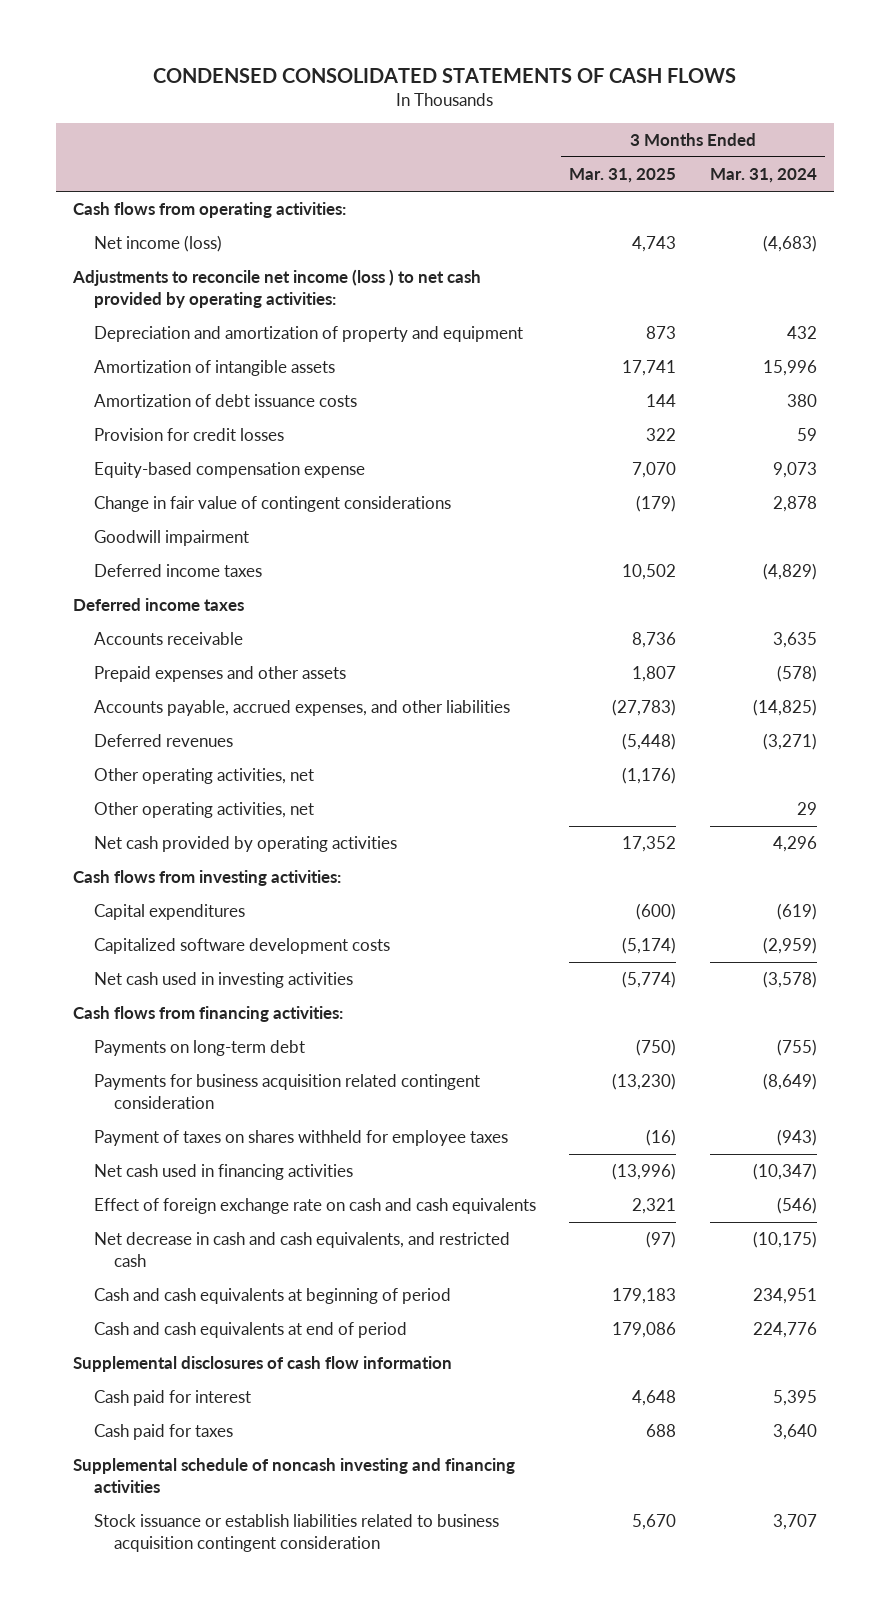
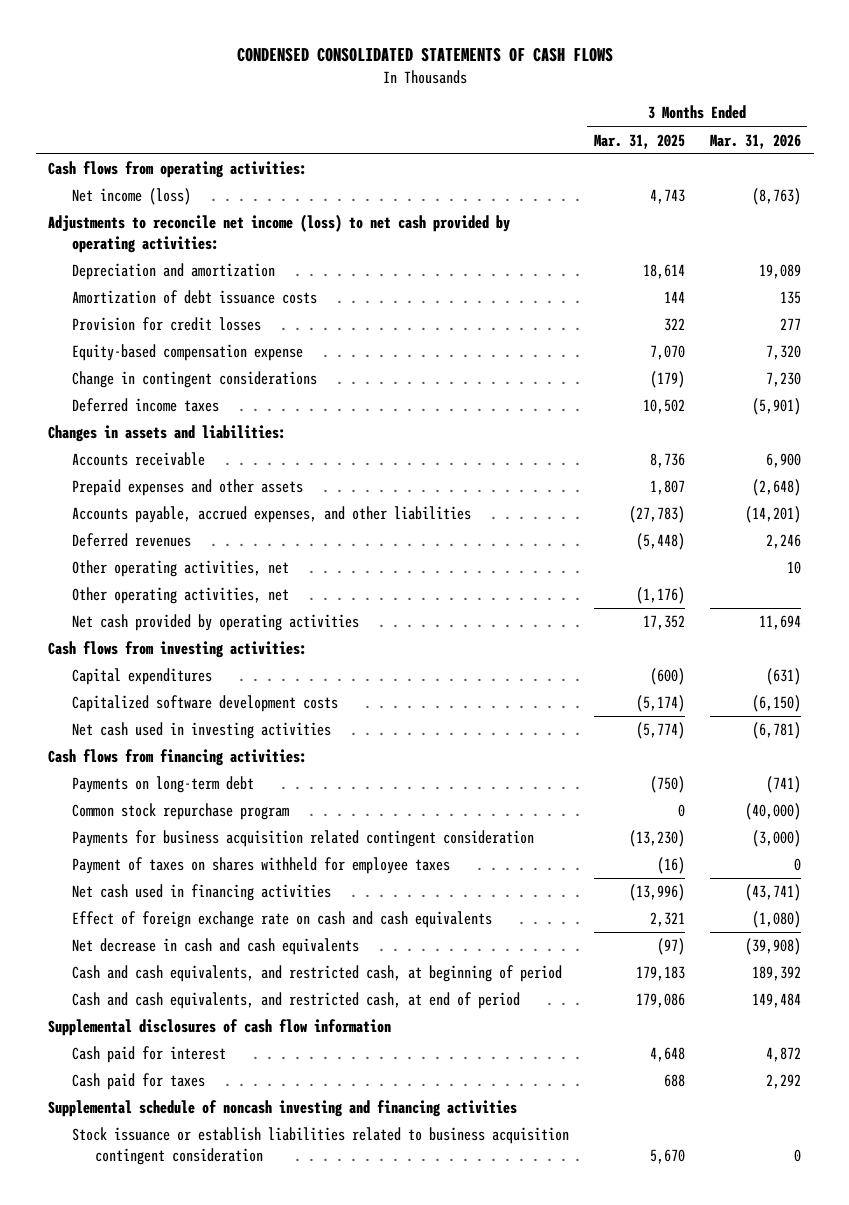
[710,168,818,184] Mar. 31, 2024 -> none
none -> [709,133,801,149] Mar. 31, 2026
[93,360,335,377] Amortization of intangible assets -> none
[72,269,482,308] Adjustments to reconcile net income (loss ) to net cash provided by operating activities: -> [48,214,511,254] Adjustments to reconcile net income (loss) to net cash provided by operating activities:
[93,326,523,343] Depreciation and amortization of property and equipment -> [71,263,275,281] Depreciation and amortization
[646,326,677,340] 873 -> [642,264,685,280] 18,614
[93,530,249,547] Goodwill impairment -> none
[93,496,451,513] Change in fair value of contingent considerations -> [71,371,317,389] Change in contingent considerations
[73,598,245,612] Deferred income taxes -> [48,425,287,443] Changes in assets and liabilities:
[93,768,314,785] Other operating activities, net -> [71,587,289,605] Other operating activities, net
none -> [71,803,289,821] Common stock repurchase program
[93,1232,510,1267] Net decrease in cash and cash equivalents, and restricted cash -> [71,938,359,956] Net decrease in cash and cash equivalents
[93,1288,451,1305] Cash and cash equivalents at beginning of period -> [71,965,562,983] Cash and cash equivalents, and restricted cash, at beginning of period
[93,1322,407,1339] Cash and cash equivalents at end of period -> [71,992,520,1010] Cash and cash equivalents, and restricted cash, at end of period

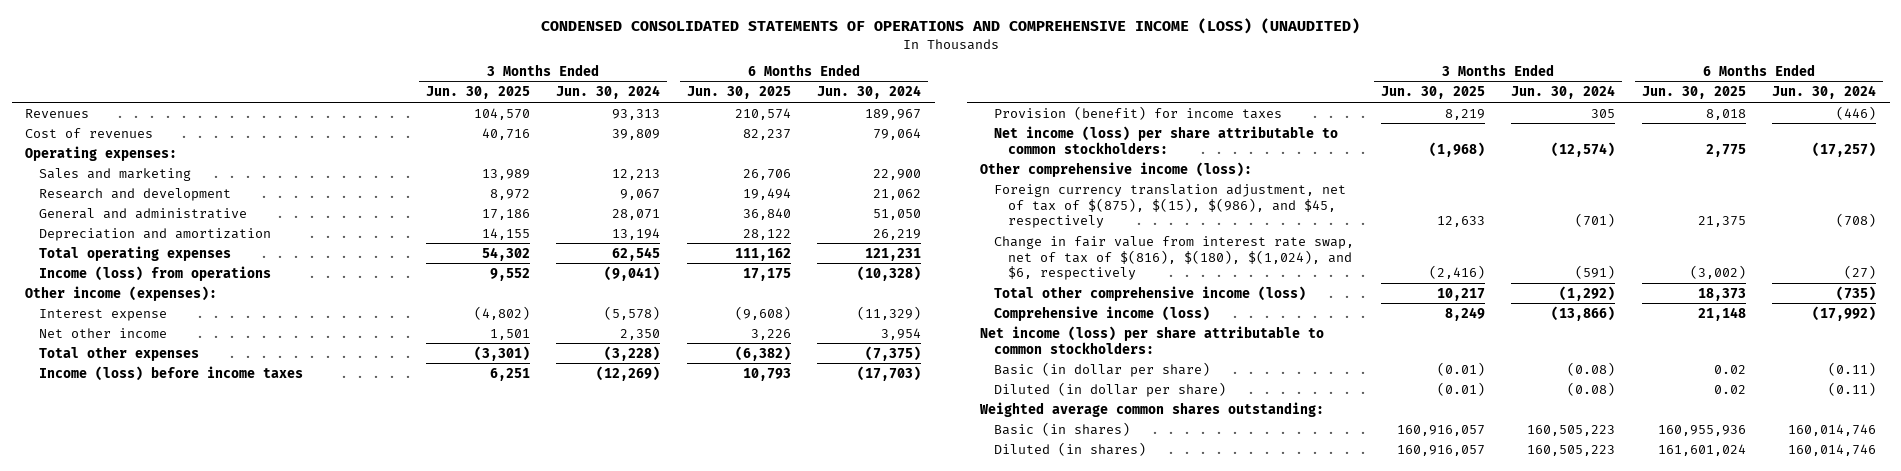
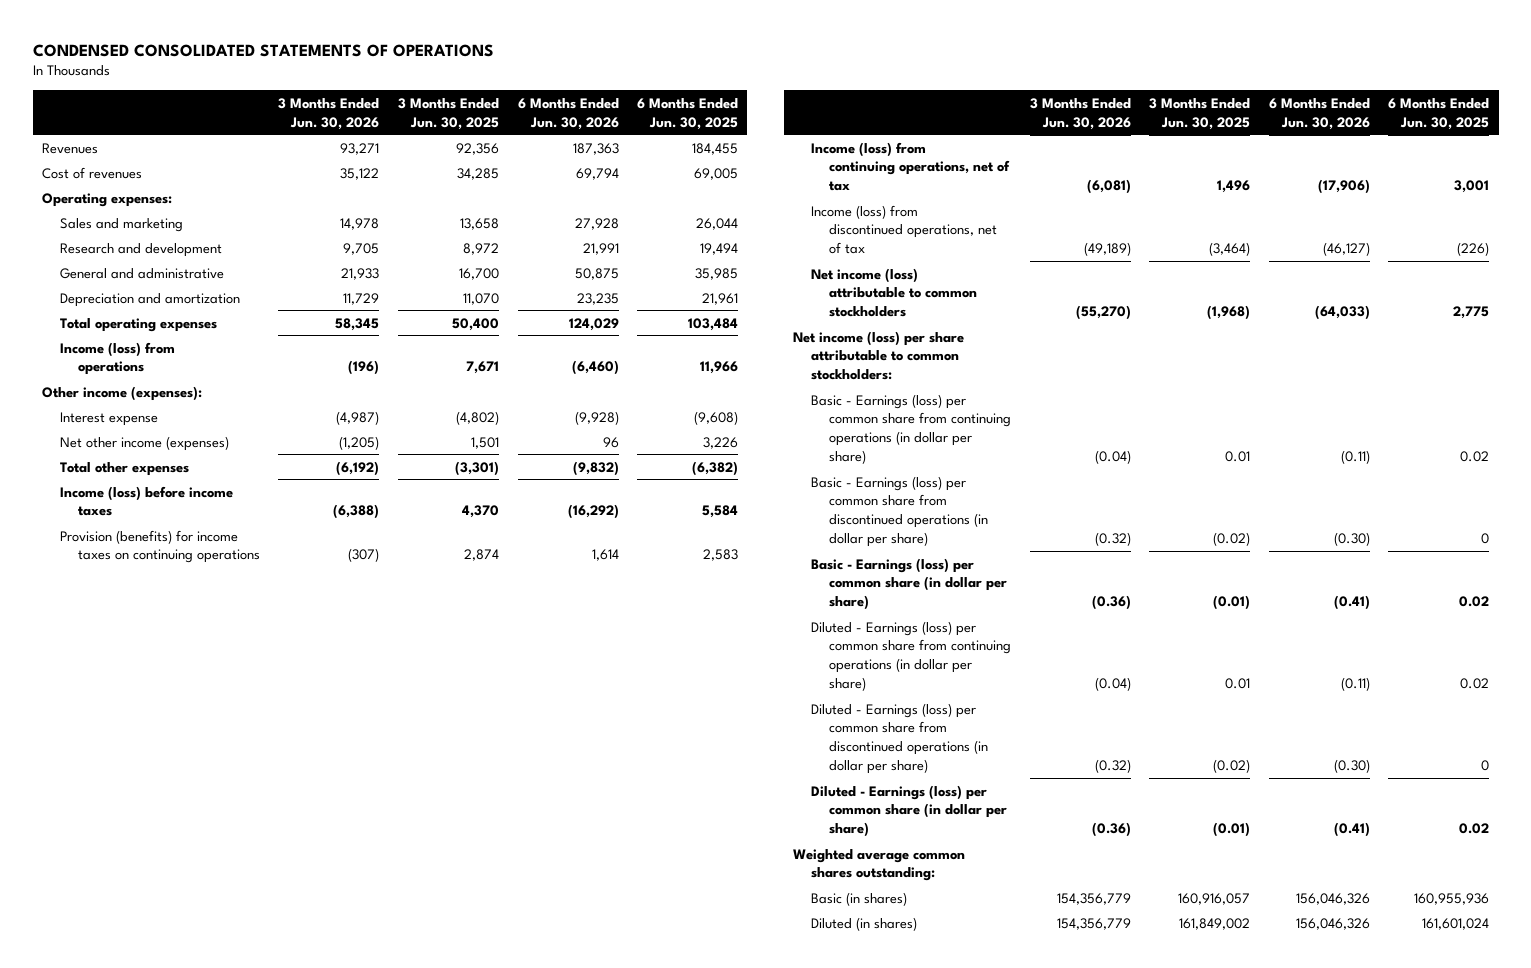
[540,18,1360,35] CONDENSED CONSOLIDATED STATEMENTS OF OPERATIONS AND COMPREHENSIVE INCOME (LOSS) (UNAUDITED) -> [32,43,494,57] CONDENSED CONSOLIDATED STATEMENTS OF OPERATIONS
[556,85,661,100] Jun. 30, 2024 -> none
[817,85,922,100] Jun. 30, 2024 -> none
none -> [278,97,380,130] 3 Months Ended Jun. 30, 2026
none -> [517,97,619,130] 6 Months Ended Jun. 30, 2026
[473,107,530,120] 104,570 -> [455,142,499,155] 92,356
[734,107,791,120] 210,574 -> [692,142,739,155] 184,455
[481,127,530,140] 40,716 -> [456,167,499,180] 34,285
[742,128,791,140] 82,237 -> [694,167,739,180] 69,005
[481,168,530,180] 13,989 -> [459,217,499,230] 13,658
[742,168,791,180] 26,706 -> [696,217,739,230] 26,044
[481,208,530,220] 17,186 -> [458,267,499,280] 16,700
[742,207,791,220] 36,840 -> [695,267,739,280] 35,985
[481,227,530,240] 14,155 -> [462,292,499,305] 11,070
[742,228,791,240] 28,122 -> [702,292,739,305] 21,961
[481,246,530,261] 54,302 -> [451,317,499,331] 50,400
[734,247,791,261] 111,162 -> [688,317,739,331] 103,484
[489,267,530,281] 9,552 -> [465,361,499,375] 7,671
[742,267,791,281] 17,175 -> [700,361,739,375] 11,966
[39,327,168,338] Net other income -> [59,435,229,451] Net other income (expenses)
[979,161,1252,177] Other comprehensive income (loss): -> none
[994,183,1347,229] Foreign currency translation adjustment, net of tax of $(875), $(15), $(986), and $45, respectively -> none
[994,235,1355,281] Change in fair value from interest rate swap, net of tax of $(816), $(180), $(1,024), and $6, respectively -> none
[994,285,1307,301] Total other comprehensive income (loss) -> none
[994,305,1211,321] Comprehensive income (loss) -> none
[489,367,530,381] 6,251 -> [461,505,499,519] 4,370
[742,367,791,381] 10,793 -> [702,505,739,519] 5,584
[994,105,1283,120] Provision (benefit) for income taxes -> [59,529,260,564] Provision (benefits) for income taxes on continuing operations
[1444,108,1485,120] 8,219 -> [463,549,499,562] 2,874
[1705,108,1746,120] 8,018 -> [703,549,739,562] 2,583
none -> [811,141,1011,192] Income (loss) from continuing operations, net of tax
none -> [811,204,998,255] Income (loss) from discontinued operations, net of tax
[994,125,1339,154] Net income (loss) per share attributable to common stockholders: -> [811,267,978,318] Net income (loss) attributable to common stockholders
none -> [811,393,1012,465] Basic - Earnings (loss) per common share from continuing operations (in dollar per share)
none -> [811,475,989,548] Basic - Earnings (loss) per common share from discontinued operations (in dollar per share)
[994,361,1211,377] Basic (in dollar per share) -> [811,557,1008,611] Basic - Earnings (loss) per common share (in dollar per share)
none -> [811,620,1012,692] Diluted - Earnings (loss) per common share from continuing operations (in dollar per share)
none -> [811,702,989,775] Diluted - Earnings (loss) per common share from discontinued operations (in dollar per share)
[994,381,1227,397] Diluted (in dollar per share) -> [811,784,1008,838] Diluted - Earnings (loss) per common share (in dollar per share)
[1396,444,1485,456] 160,916,057 -> [1179,917,1251,930] 161,849,002

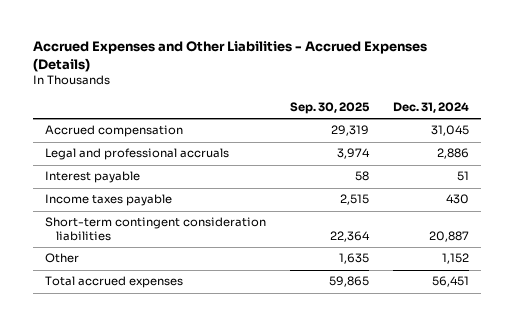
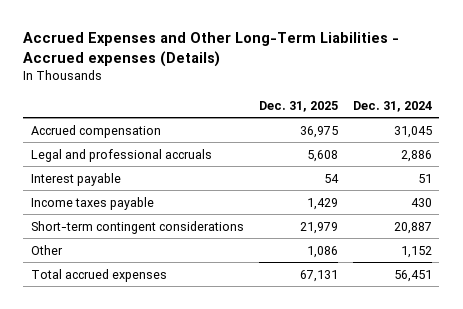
[33,41,428,72] Accrued Expenses and Other Liabilities - Accrued Expenses (Details) -> [23,32,400,68] Accrued Expenses and Other Long-Term Liabilities - Accrued expenses (Details)
[289,102,370,115] Sep. 30, 2025 -> none
none -> [258,100,338,112] Dec. 31, 2025
[45,217,267,241] Short-term contingent consideration liabilities -> [30,220,244,234] Short-term contingent considerations

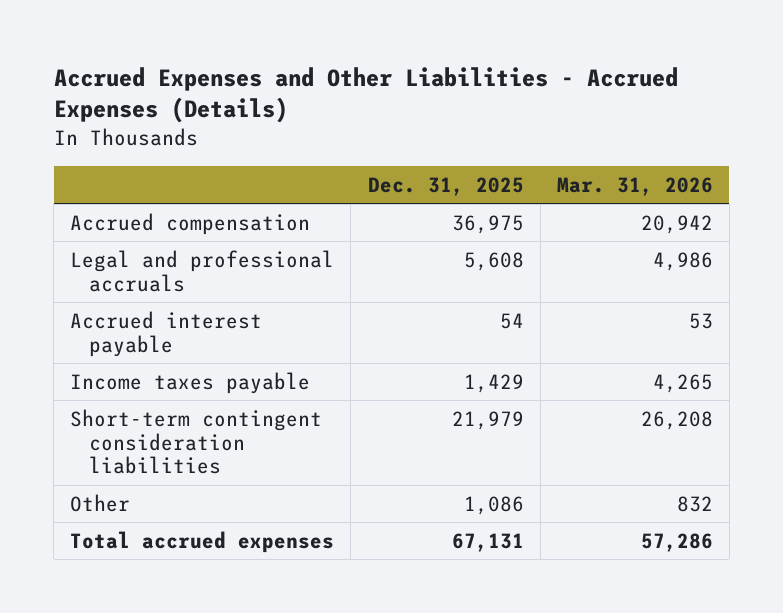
[23,32,400,68] Accrued Expenses and Other Long-Term Liabilities - Accrued expenses (Details) -> [53,66,678,124] Accrued Expenses and Other Liabilities - Accrued Expenses (Details)
[352,100,432,112] Dec. 31, 2024 -> none
none -> [556,176,713,196] Mar. 31, 2026
[30,172,121,186] Interest payable -> [70,310,263,357] Accrued interest payable
[30,220,244,234] Short-term contingent considerations -> [70,408,323,475] Short-term contingent consideration liabilities

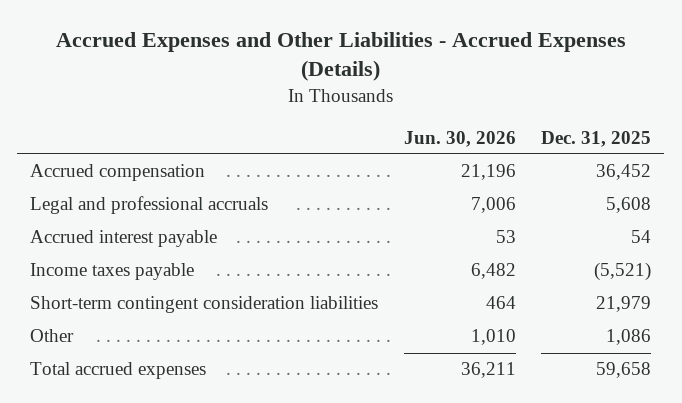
[556,176,713,196] Mar. 31, 2026 -> none
none -> [403,130,516,147] Jun. 30, 2026
[451,214,524,234] 36,975 -> [596,164,652,181] 36,452
[463,373,524,393] 1,429 -> [594,262,652,282] (5,521)
[451,532,524,552] 67,131 -> [596,362,652,379] 59,658

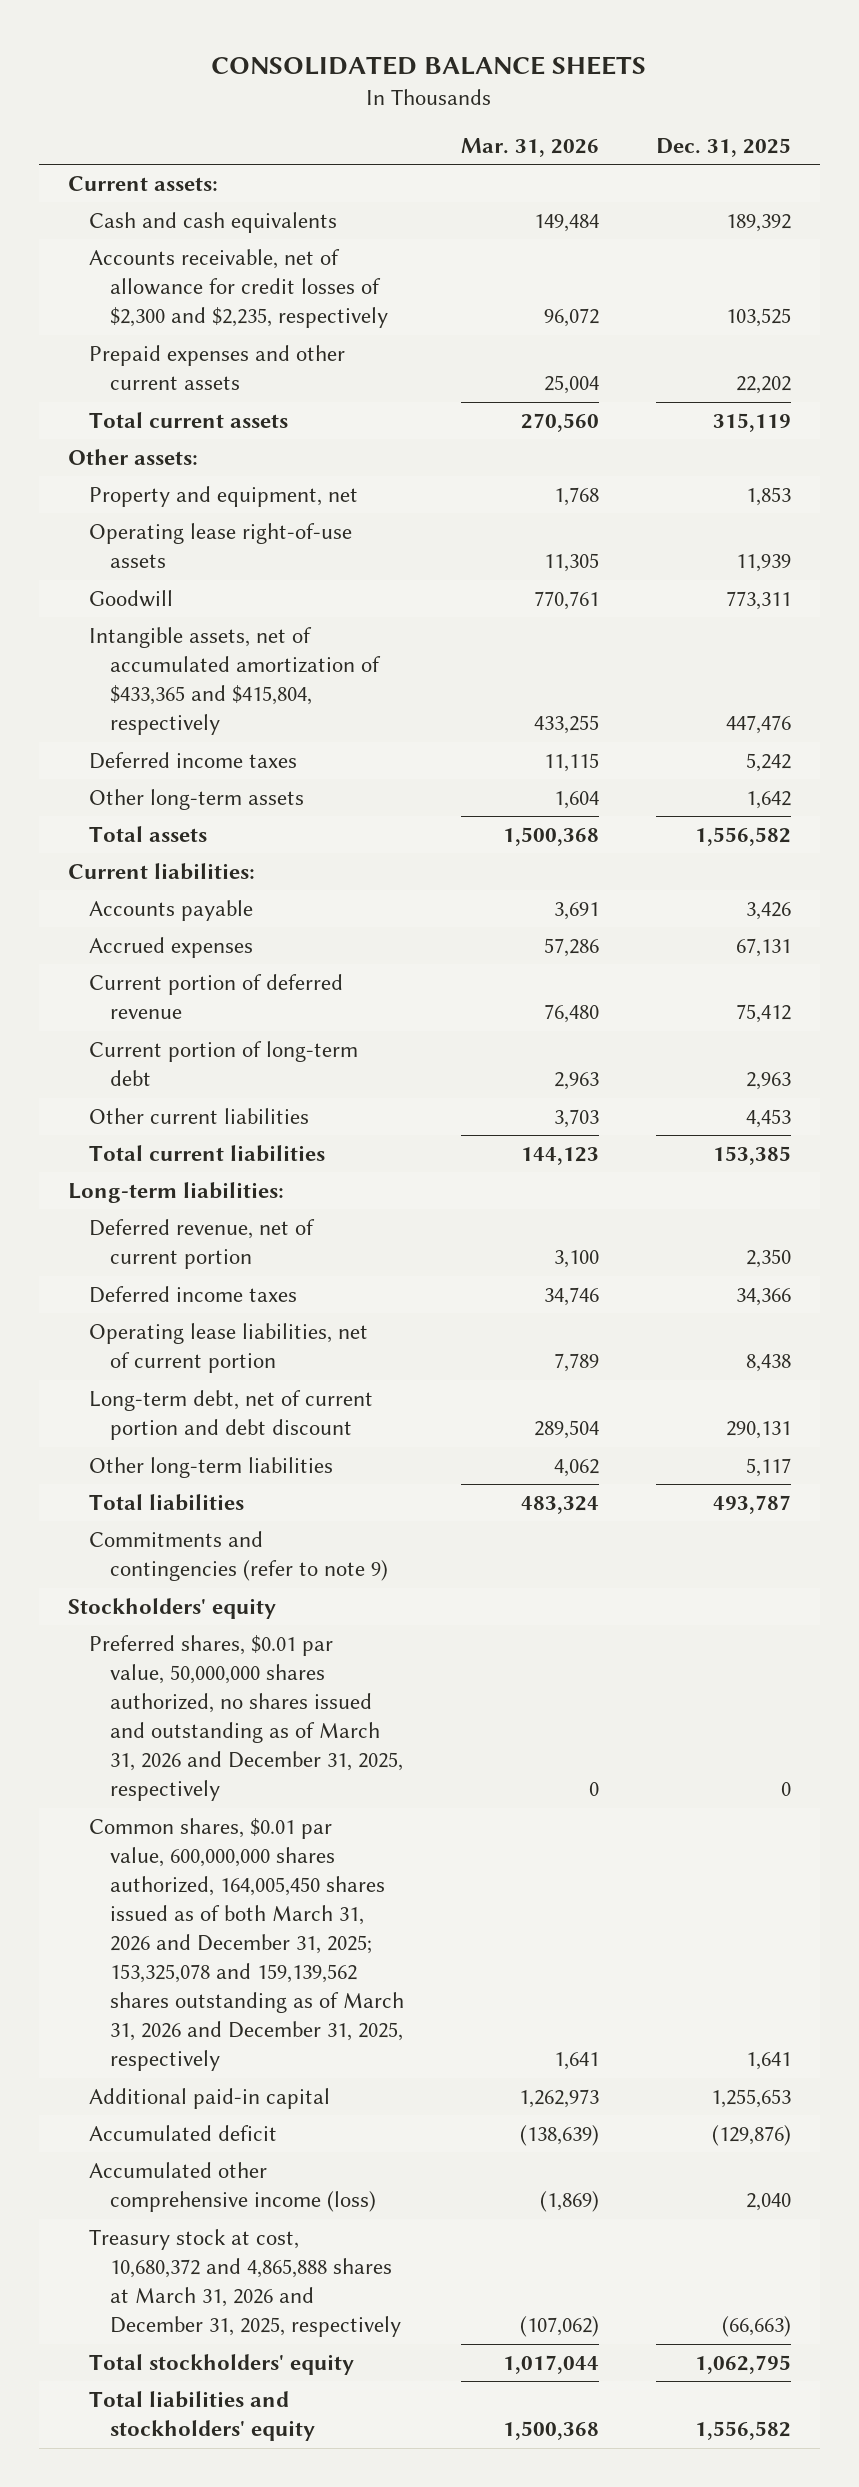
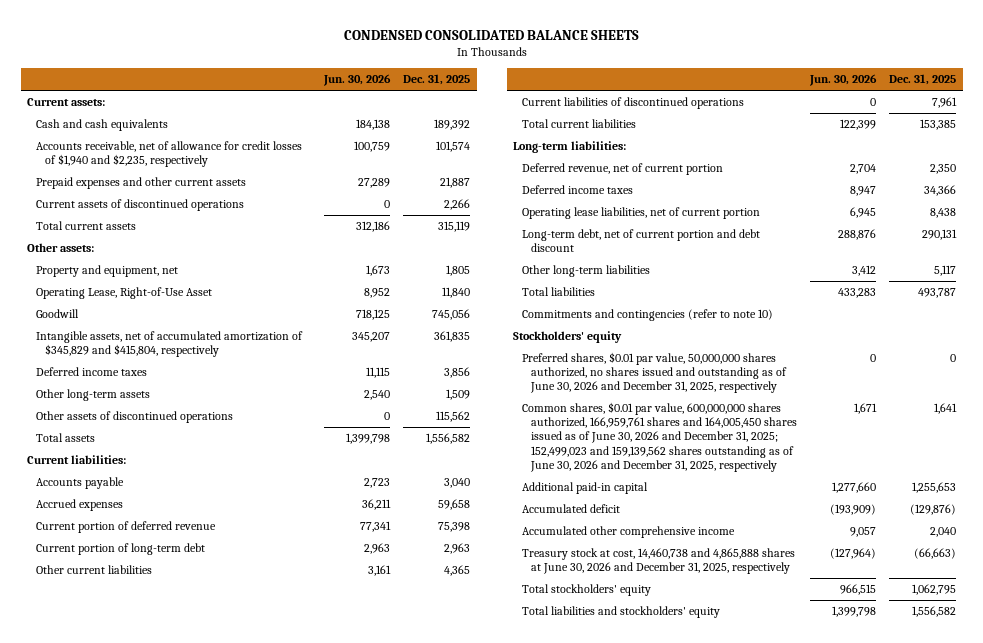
[211,56,647,76] CONSOLIDATED BALANCE SHEETS -> [343,29,639,40] CONDENSED CONSOLIDATED BALANCE SHEETS
[461,138,600,158] Mar. 31, 2026 -> none
none -> [323,74,392,87] Jun. 30, 2026
[89,249,389,329] Accounts receivable, net of allowance for credit losses of $2,300 and $2,235, respectively -> [36,141,303,168] Accounts receivable, net of allowance for credit losses of $1,940 and $2,235, respectively
[726,308,792,328] 103,525 -> [436,141,471,153] 101,574
[736,376,792,395] 22,202 -> [440,177,471,189] 21,887
none -> [36,199,245,212] Current assets of discontinued operations
[746,487,792,507] 1,853 -> [446,265,471,277] 1,805
[89,523,353,569] Operating lease right-of-use assets -> [36,287,213,300] Operating Lease, Right-of-Use Asset
[736,554,792,573] 11,939 -> [442,287,471,299] 11,840
[726,591,792,611] 773,311 -> [432,309,471,321] 745,056
[89,627,382,736] Intangible assets, net of accumulated amortization of $433,365 and $415,804, respectively -> [36,331,304,358] Intangible assets, net of accumulated amortization of $345,829 and $415,804, respectively
[726,715,792,735] 447,476 -> [434,331,471,343] 361,835
[746,753,792,773] 5,242 -> [444,367,471,379] 3,856
[746,791,792,810] 1,642 -> [446,389,471,401] 1,509
none -> [36,411,234,424] Other assets of discontinued operations
[746,902,792,921] 3,426 -> [444,478,471,489] 3,040
[736,938,792,958] 67,131 -> [438,499,471,511] 59,658
[736,1004,792,1024] 75,412 -> [438,522,471,533] 75,398
[746,1109,792,1129] 4,453 -> [444,565,471,577] 4,365
none -> [522,97,745,110] Current liabilities of discontinued operations
[89,1531,389,1582] Commitments and contingencies (refer to note 9) -> [522,309,774,322] Commitments and contingencies (refer to note 10)
[89,1635,404,1802] Preferred shares, $0.01 par value, 50,000,000 shares authorized, no shares issued and outstanding as of March 31, 2026 and December 31, 2025, respectively -> [522,352,788,394] Preferred shares, $0.01 par value, 50,000,000 shares authorized, no shares issued and outstanding as of June 30, 2026 and December 31, 2025, respectively
[89,1818,405,2072] Common shares, $0.01 par value, 600,000,000 shares authorized, 164,005,450 shares issued as of both March 31, 2026 and December 31, 2025; 153,325,078 and 159,139,562 shares outstanding as of March 31, 2026 and December 31, 2025, respectively -> [522,402,798,472] Common shares, $0.01 par value, 600,000,000 shares authorized, 166,959,761 shares and 164,005,450 shares issued as of June 30, 2026 and December 31, 2025; 152,499,023 and 159,139,562 shares outstanding as of June 30, 2026 and December 31, 2025, respectively
[89,2162,377,2213] Accumulated other comprehensive income (loss) -> [522,526,736,539] Accumulated other comprehensive income
[89,2229,402,2338] Treasury stock at cost, 10,680,372 and 4,865,888 shares at March 31, 2026 and December 31, 2025, respectively -> [522,548,796,575] Treasury stock at cost, 14,460,738 and 4,865,888 shares at June 30, 2026 and December 31, 2025, respectively

